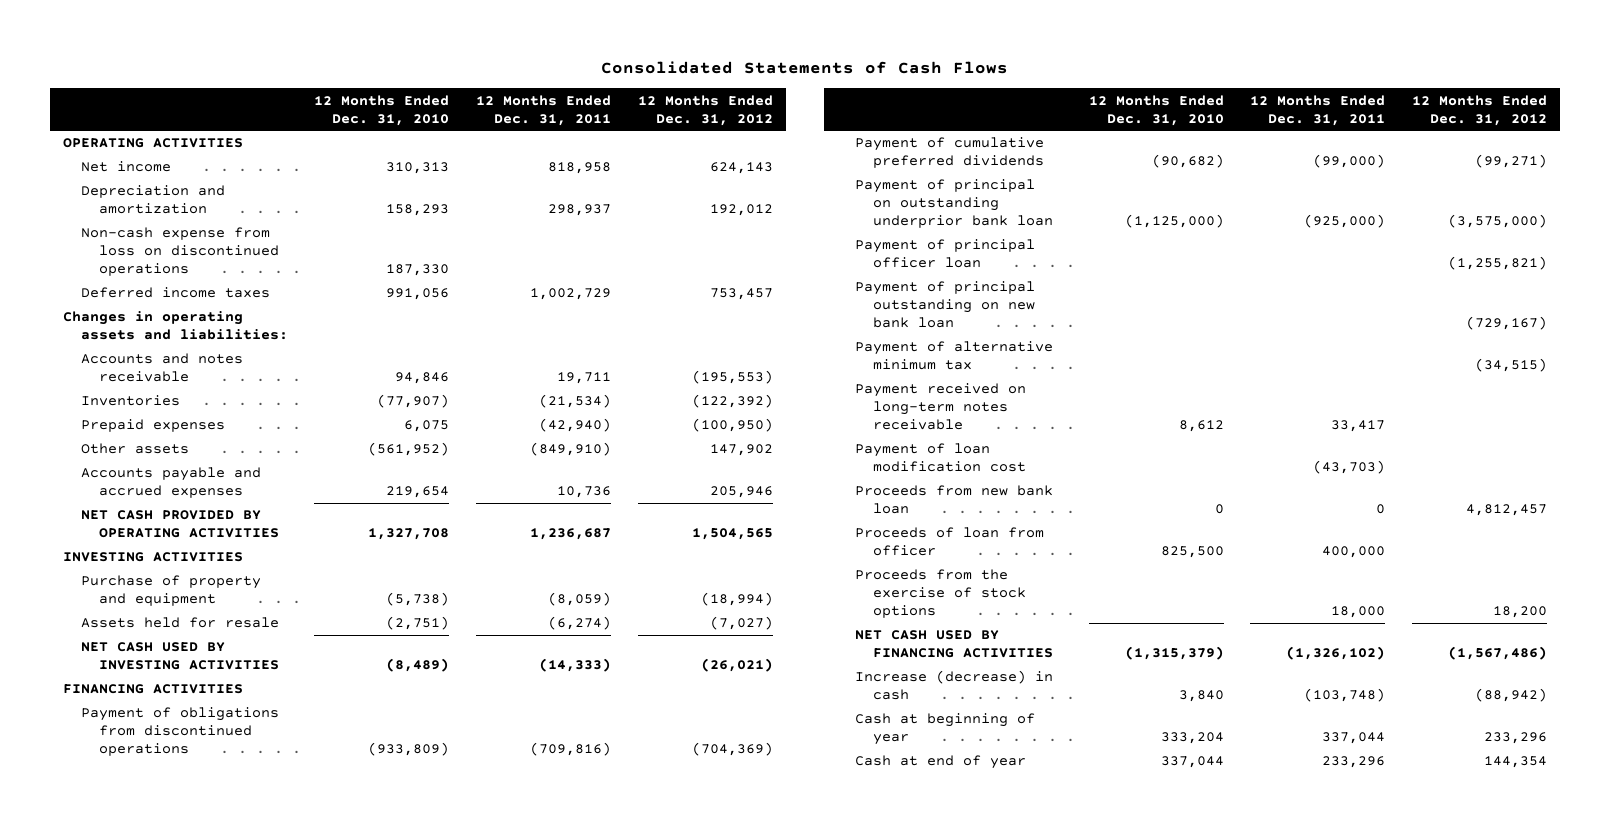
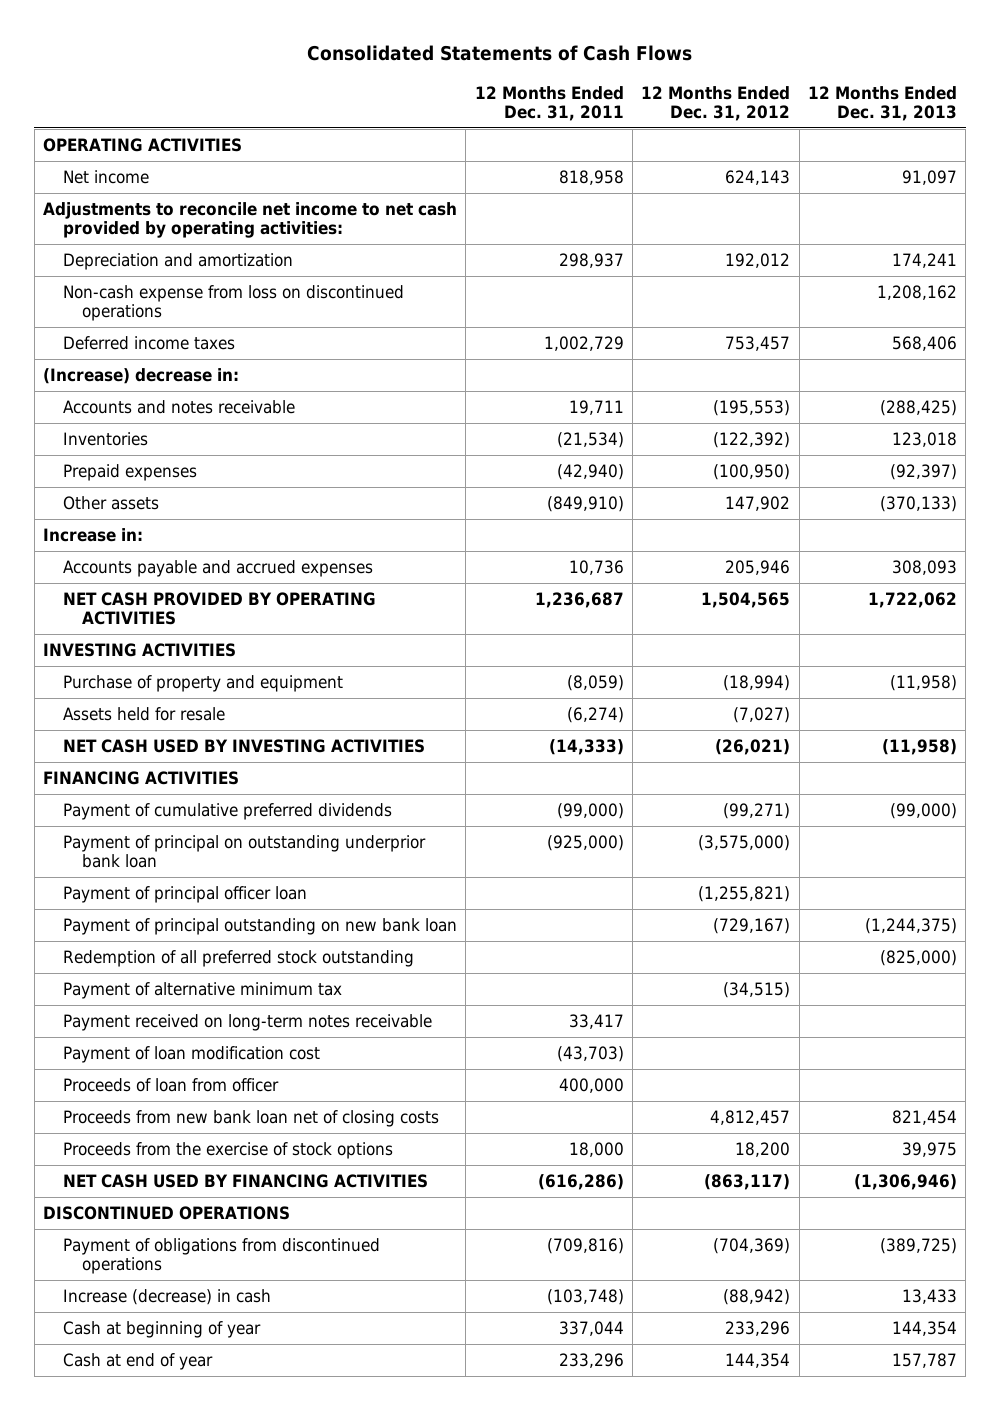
[314,94,450,126] 12 Months Ended Dec. 31, 2010 -> none
none -> [807,85,957,122] 12 Months Ended Dec. 31, 2013
none -> [43,201,458,239] Adjustments to reconcile net income to net cash provided by operating activities:
[62,311,288,341] Changes in operating assets and liabilities: -> none
none -> [43,367,240,384] (Increase) decrease in:
none -> [43,527,144,542] Increase in:
none -> [62,949,414,967] Redemption of all preferred stock outstanding
[855,485,1054,515] Proceeds from new bank loan -> none
none -> [62,1109,439,1127] Proceeds from new bank loan net of closing costs
[1286,646,1386,661] (1,326,102) -> [537,1173,624,1190] (616,286)
[1447,646,1547,661] (1,567,486) -> [704,1173,791,1190] (863,117)
none -> [43,1205,291,1220] DISCONTINUED OPERATIONS
[80,707,279,757] Payment of obligations from discontinued operations -> [62,1237,380,1275] Payment of obligations from discontinued operations

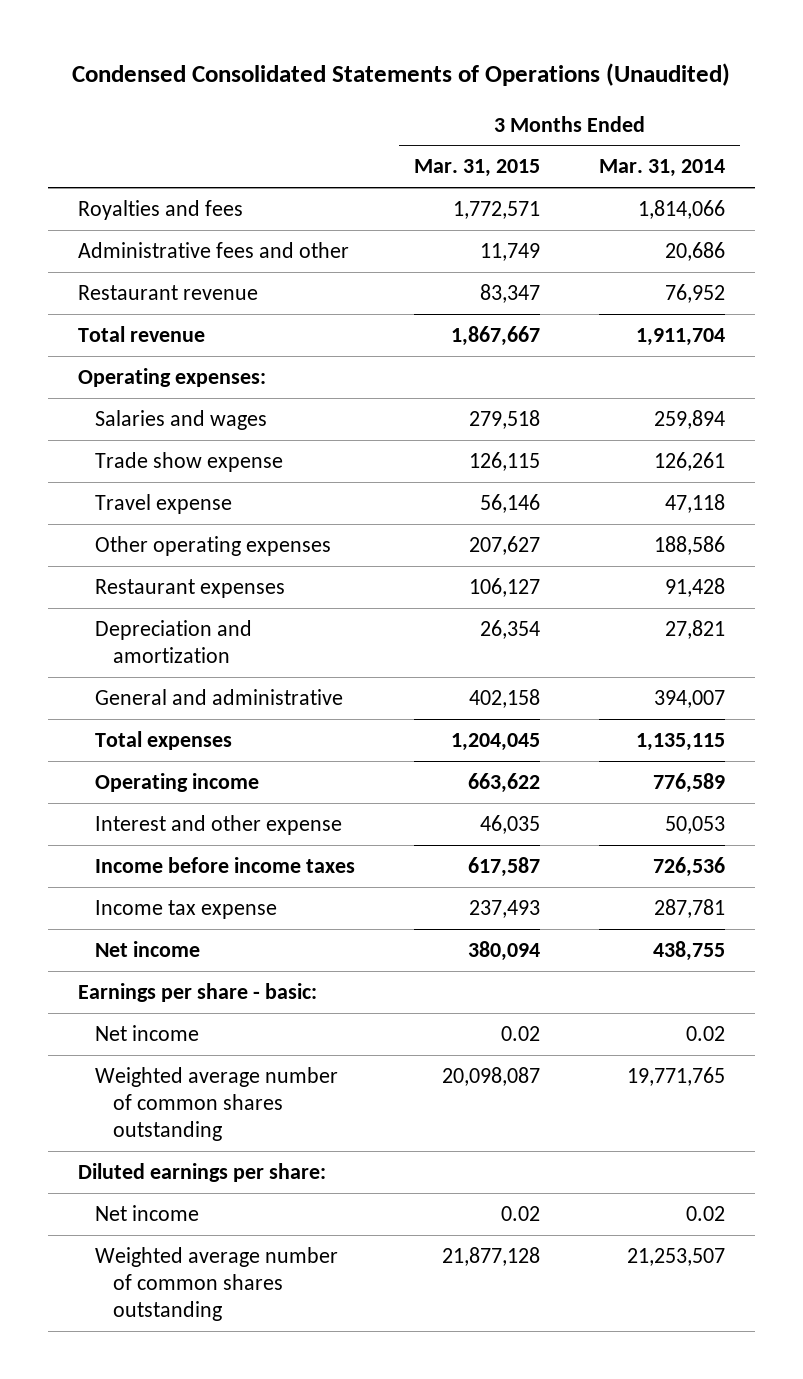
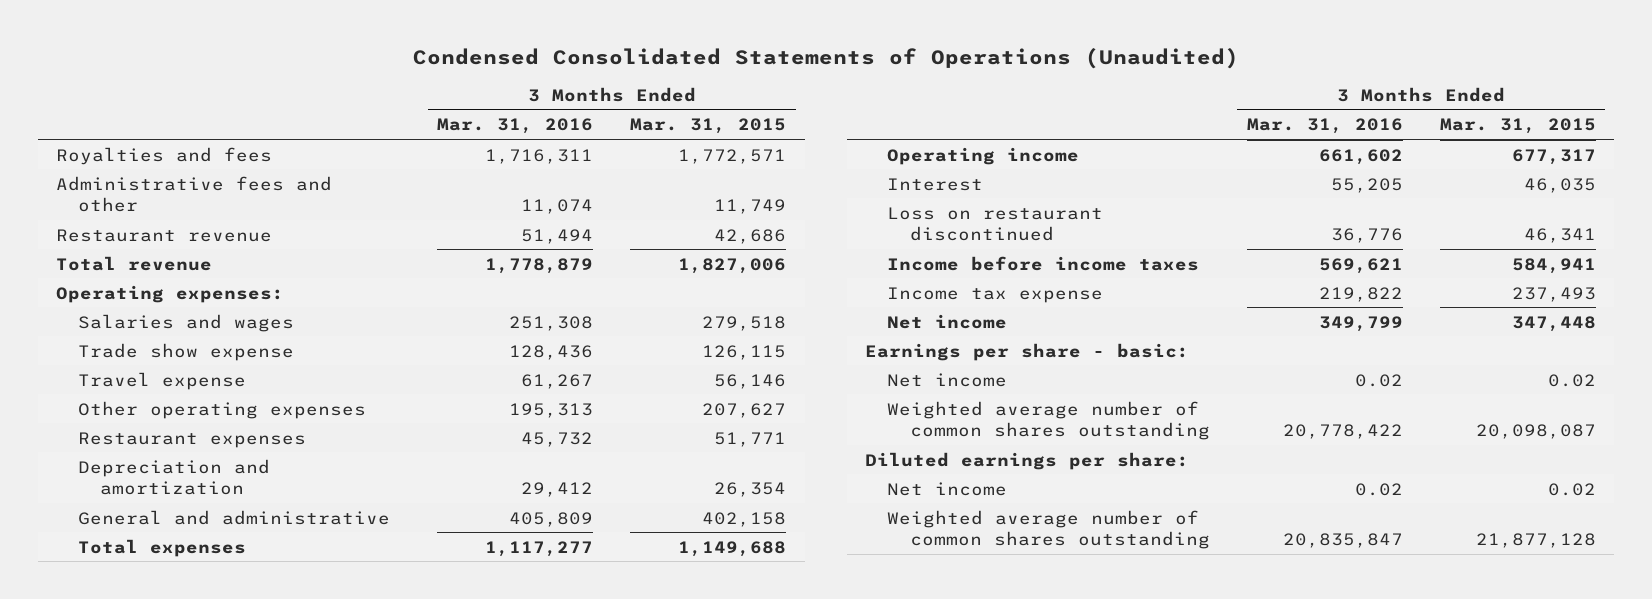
[599,159,726,178] Mar. 31, 2014 -> none
none -> [437,118,594,135] Mar. 31, 2016
[480,283,541,303] 83,347 -> [714,228,787,244] 42,686
[451,325,541,346] 1,867,667 -> [678,257,787,274] 1,827,006
[469,577,541,597] 106,127 -> [714,431,787,447] 51,771
[451,732,541,751] 1,204,045 -> [678,540,787,557] 1,149,688
[468,772,541,793] 663,622 -> [1511,148,1596,165] 677,317
[95,814,343,835] Interest and other expense -> [887,177,984,191] Interest
none -> [887,206,1104,241] Loss on restaurant discontinued
[468,856,541,877] 617,587 -> [1511,257,1596,274] 584,941
[468,940,541,961] 380,094 -> [1511,315,1596,332] 347,448

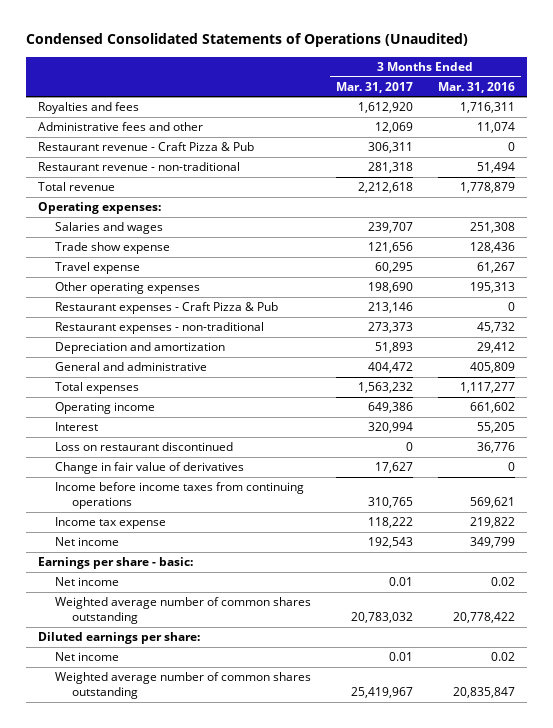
[630,118,787,135] Mar. 31, 2015 -> none
none -> [335,81,413,93] Mar. 31, 2017
none -> [37,142,254,152] Restaurant revenue - Craft Pizza & Pub
[56,228,273,242] Restaurant revenue -> [37,162,240,172] Restaurant revenue - non-traditional
none -> [54,302,278,315] Restaurant expenses - Craft Pizza & Pub
[78,431,307,448] Restaurant expenses -> [54,322,264,335] Restaurant expenses - non-traditional
none -> [54,462,244,475] Change in fair value of derivatives
[887,255,1200,271] Income before income taxes -> [54,482,304,510] Income before income taxes from continuing operations

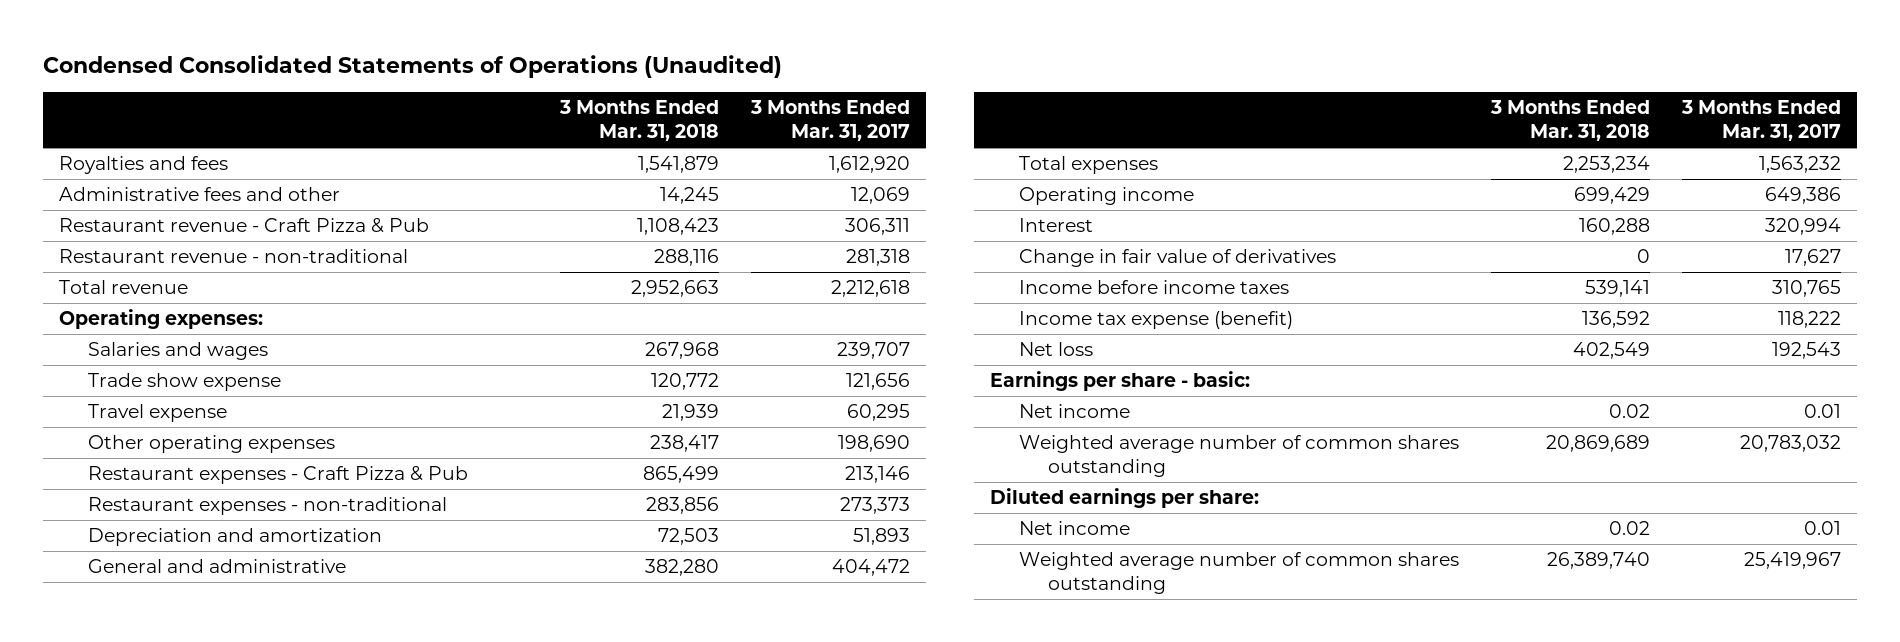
[437,81,515,93] Mar. 31, 2016 -> none
none -> [559,100,720,142] 3 Months Ended Mar. 31, 2018
[54,442,233,452] Loss on restaurant discontinued -> none
[54,482,304,510] Income before income taxes from continuing operations -> [1019,280,1290,295] Income before income taxes
[54,517,166,530] Income tax expense -> [1019,311,1294,330] Income tax expense (benefit)
[54,537,119,547] Net income -> [1019,342,1094,357] Net loss

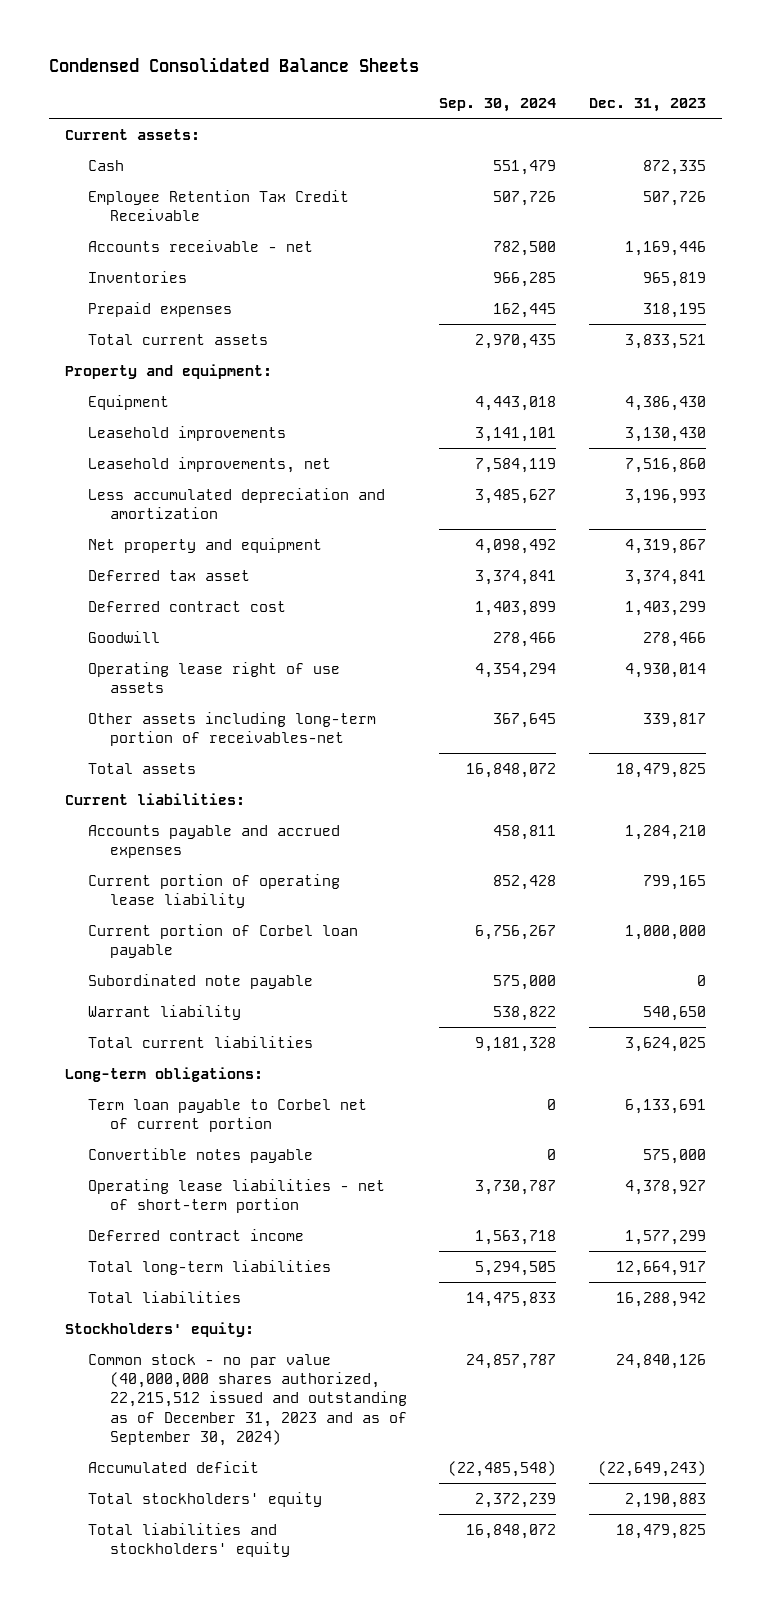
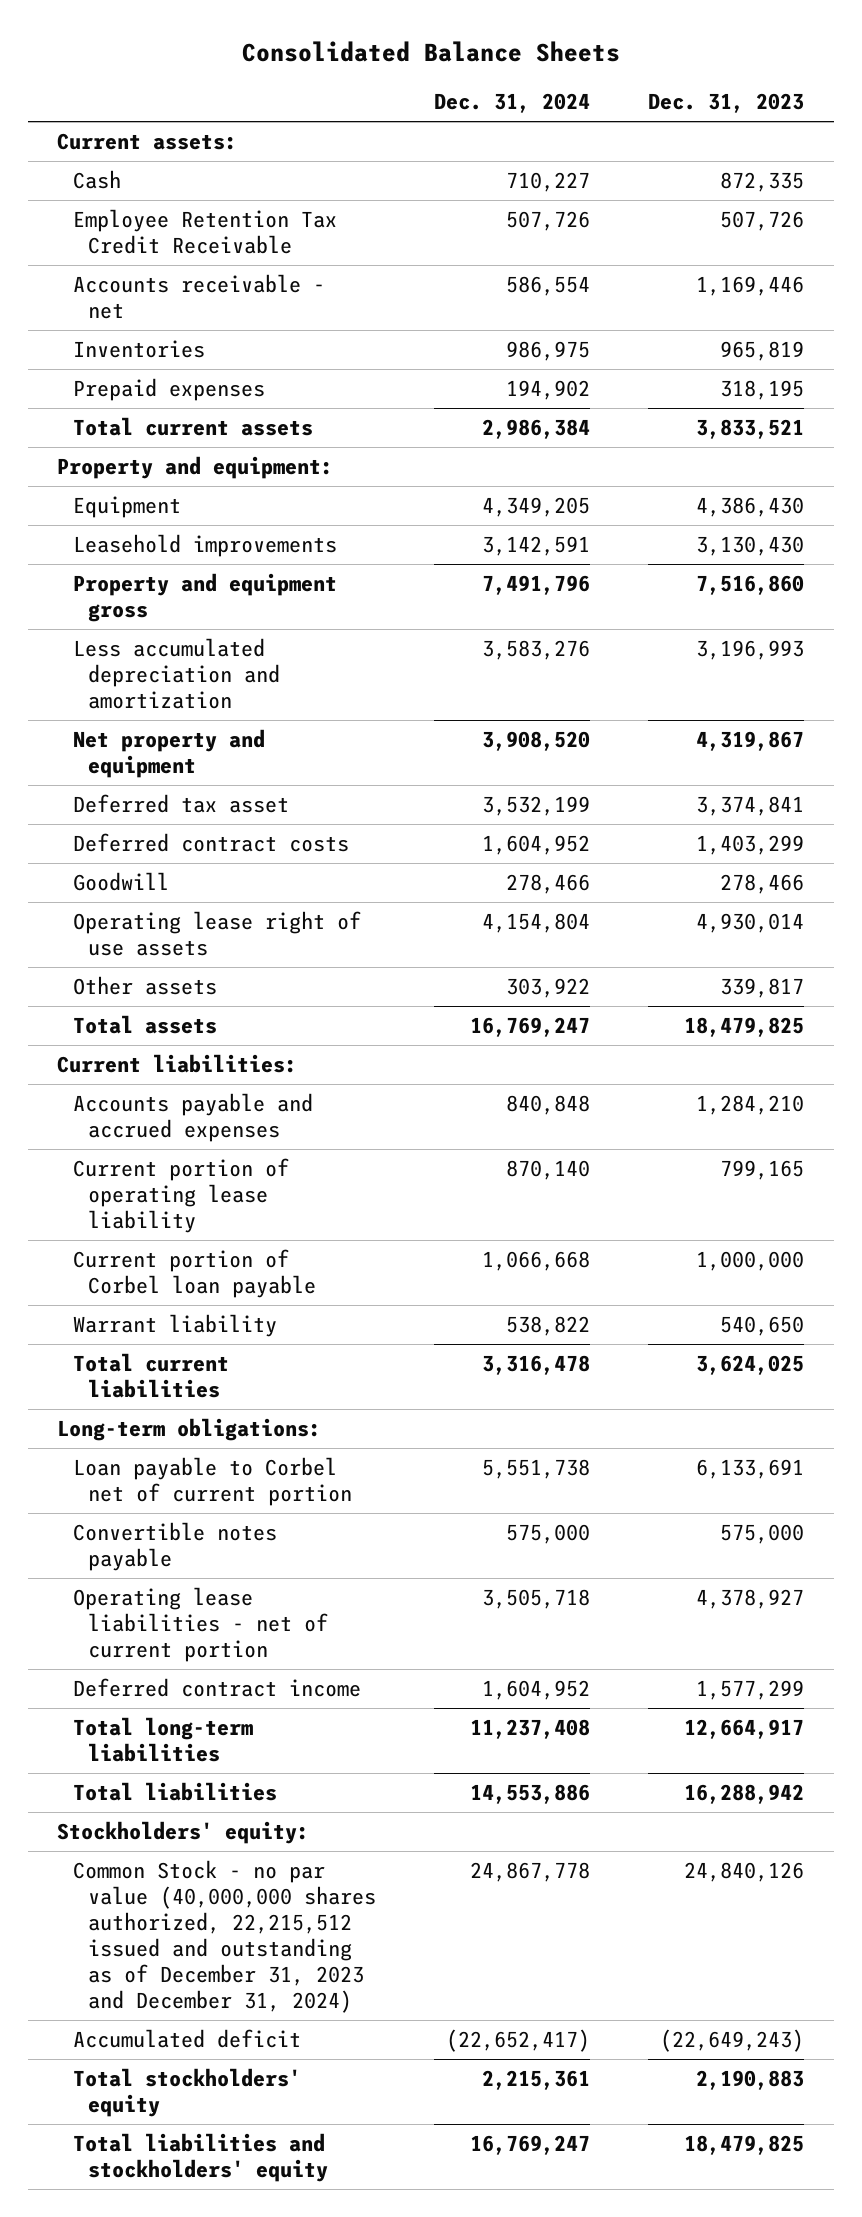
[48,57,419,73] Condensed Consolidated Balance Sheets -> [241,41,620,63] Consolidated Balance Sheets
[439,97,557,112] Sep. 30, 2024 -> none
none -> [434,93,591,114] Dec. 31, 2024
[87,456,331,473] Leasehold improvements, net -> [72,572,337,622] Property and equipment gross
[87,600,286,612] Deferred contract cost -> [72,832,349,852] Deferred contract costs
[87,711,376,747] Other assets including long-term portion of receivables-net -> [72,975,217,995] Other assets
[87,973,313,989] Subordinated note payable -> none
[87,1098,367,1133] Term loan payable to Corbel net of current portion -> [72,1456,352,1506] Loan payable to Corbel net of current portion
[87,1178,385,1214] Operating lease liabilities - net of short-term portion -> [72,1586,328,1662] Operating lease liabilities - net of current portion
[87,1353,407,1446] Common stock - no par value (40,000,000 shares authorized, 22,215,512 issued and outstanding as of December 31, 2023 and as of September 30, 2024) -> [72,1859,376,2014] Common Stock - no par value (40,000,000 shares authorized, 22,215,512 issued and outstanding as of December 31, 2023 and December 31, 2024)

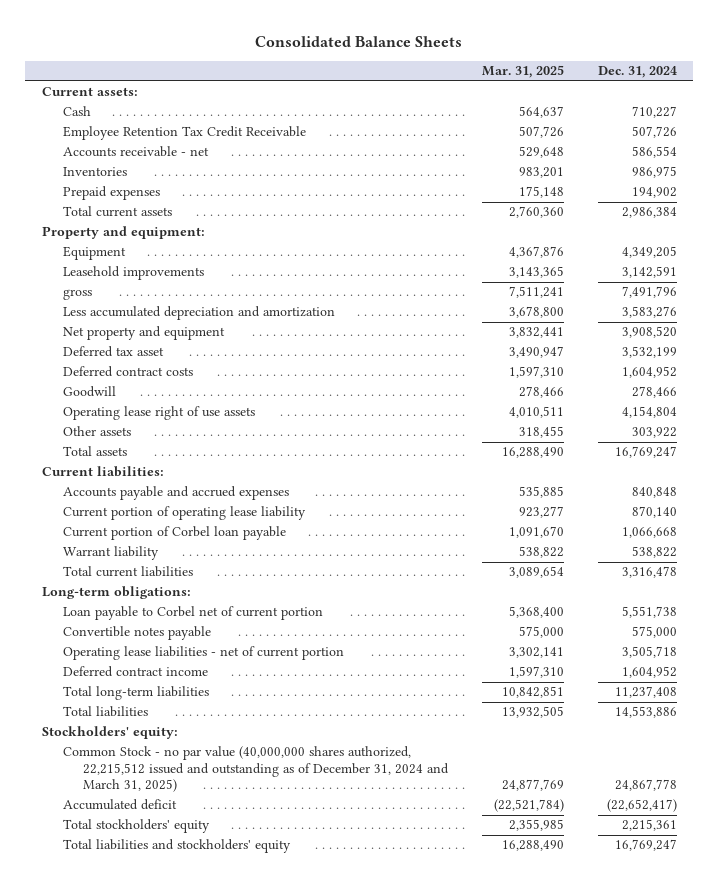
[648,93,805,114] Dec. 31, 2023 -> none
none -> [482,65,565,79] Mar. 31, 2025
[72,572,337,622] Property and equipment gross -> [62,289,92,301] gross
[72,1859,376,2014] Common Stock - no par value (40,000,000 shares authorized, 22,215,512 issued and outstanding as of December 31, 2023 and December 31, 2024) -> [62,746,450,793] Common Stock - no par value (40,000,000 shares authorized, 22,215,512 issued and outstanding as of December 31, 2024 and March 31, 2025)

